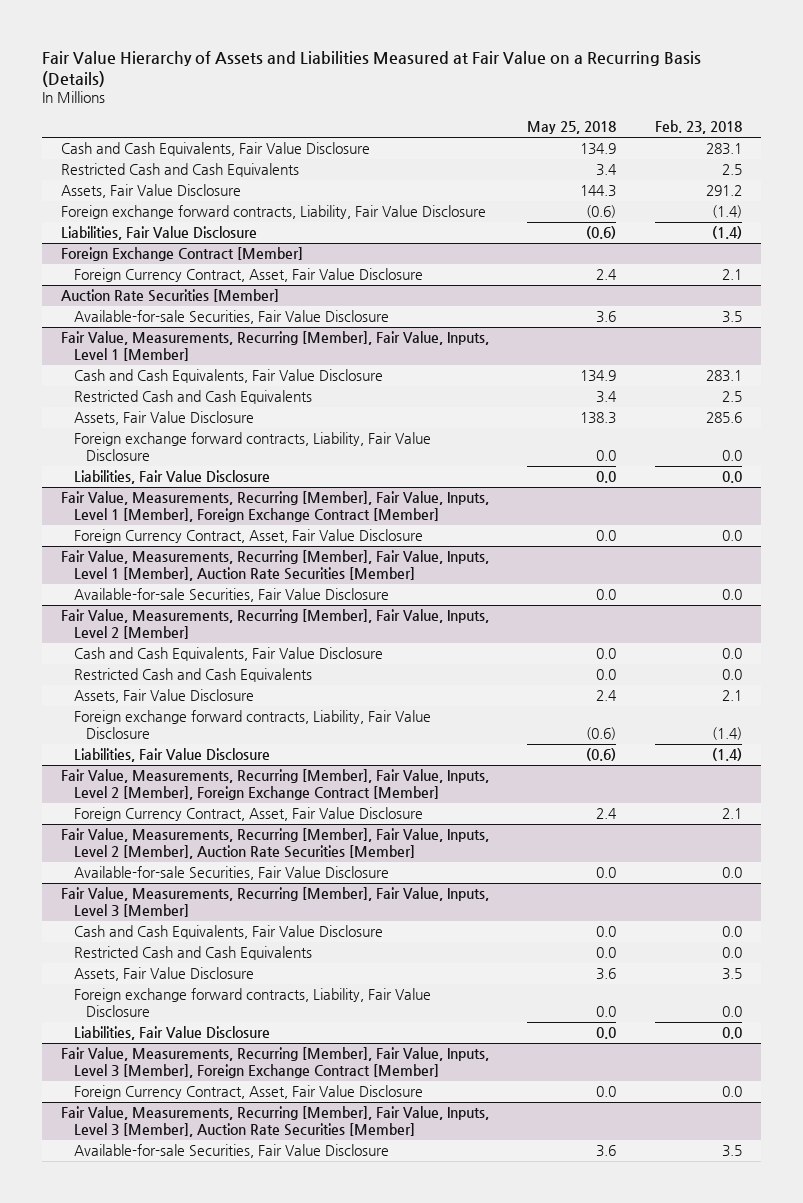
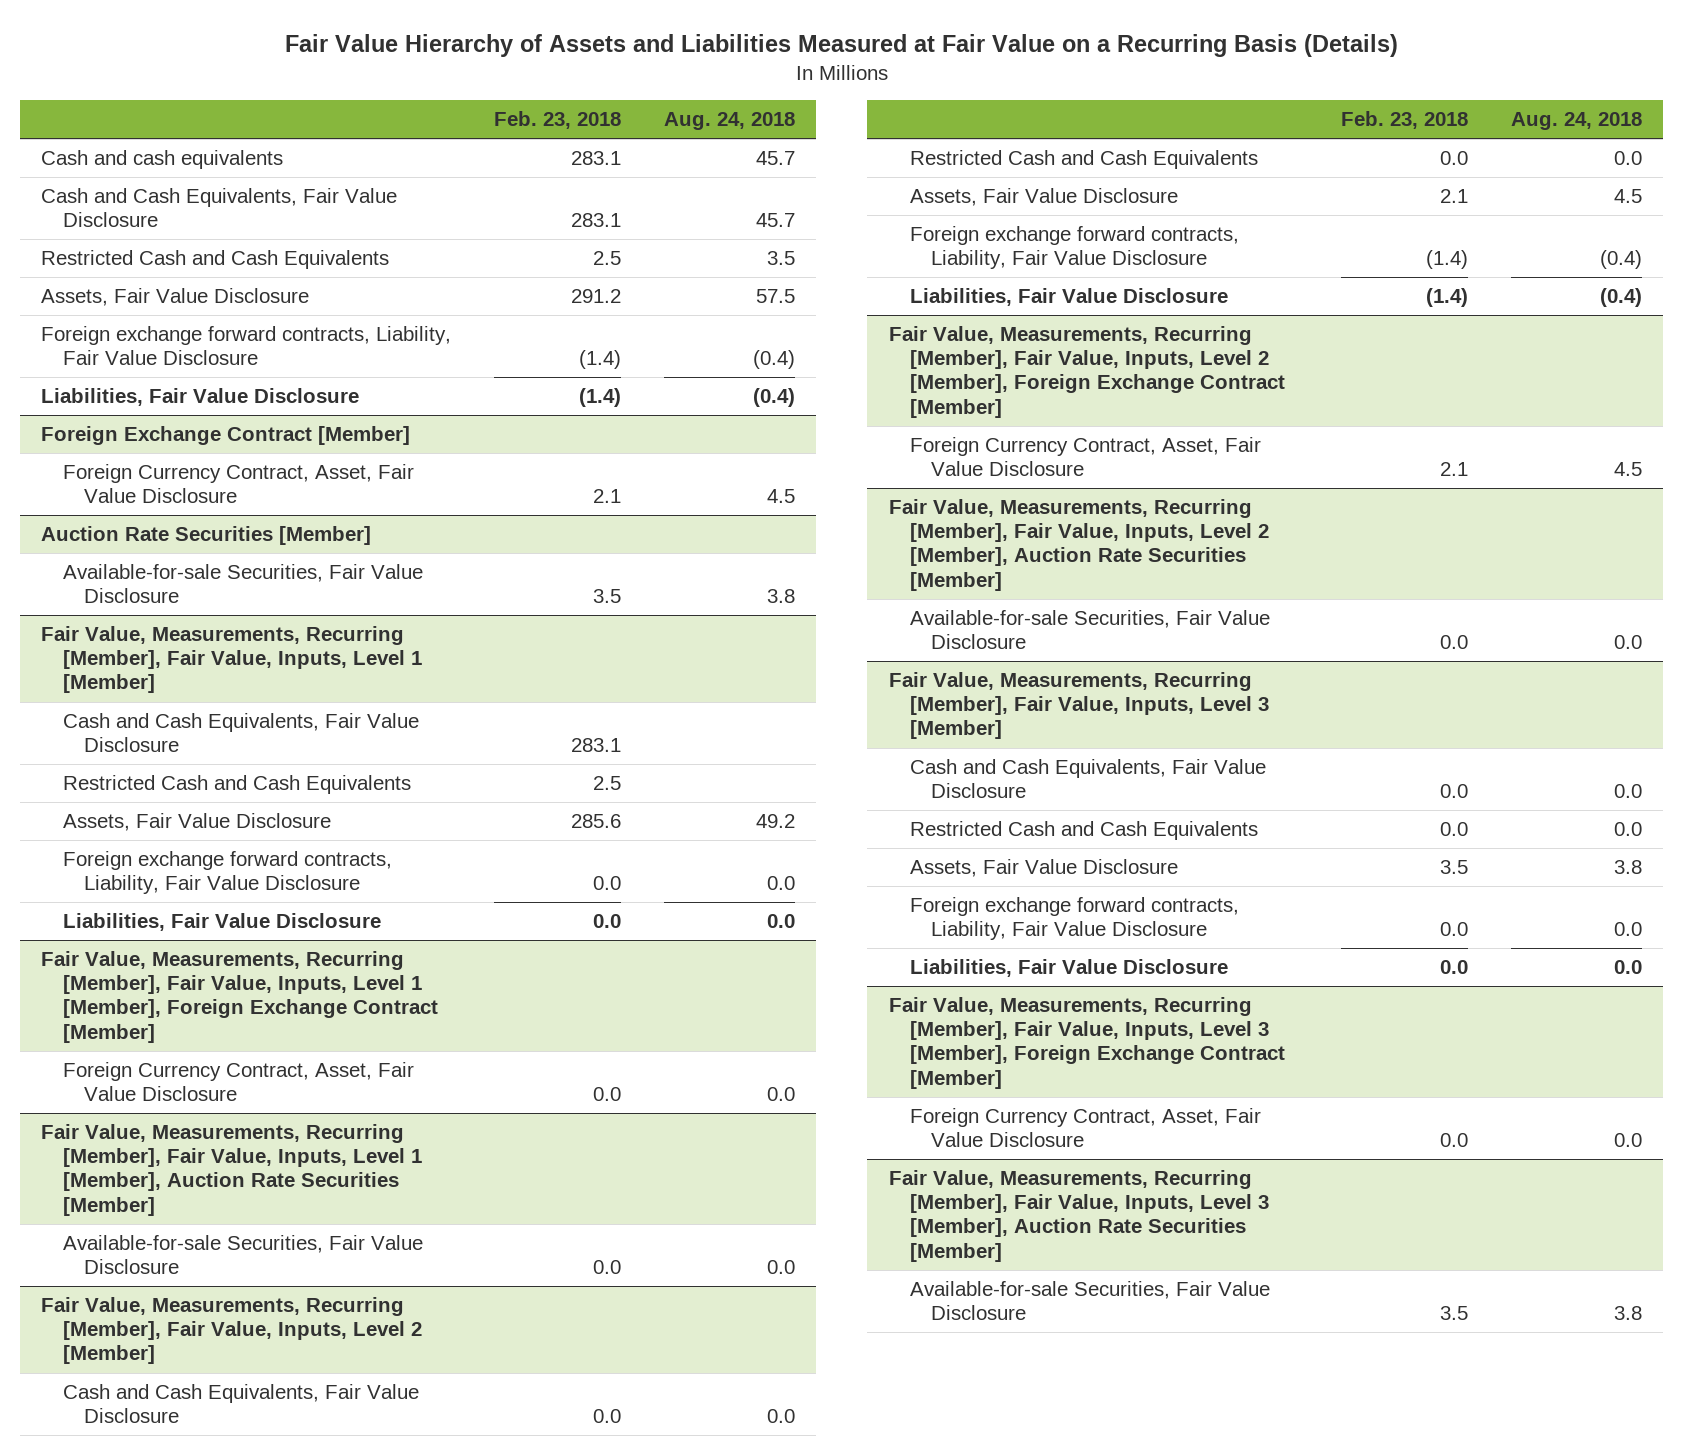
[527,121,617,135] May 25, 2018 -> none
none -> [663,112,795,131] Aug. 24, 2018
none -> [41,150,284,170] Cash and cash equivalents

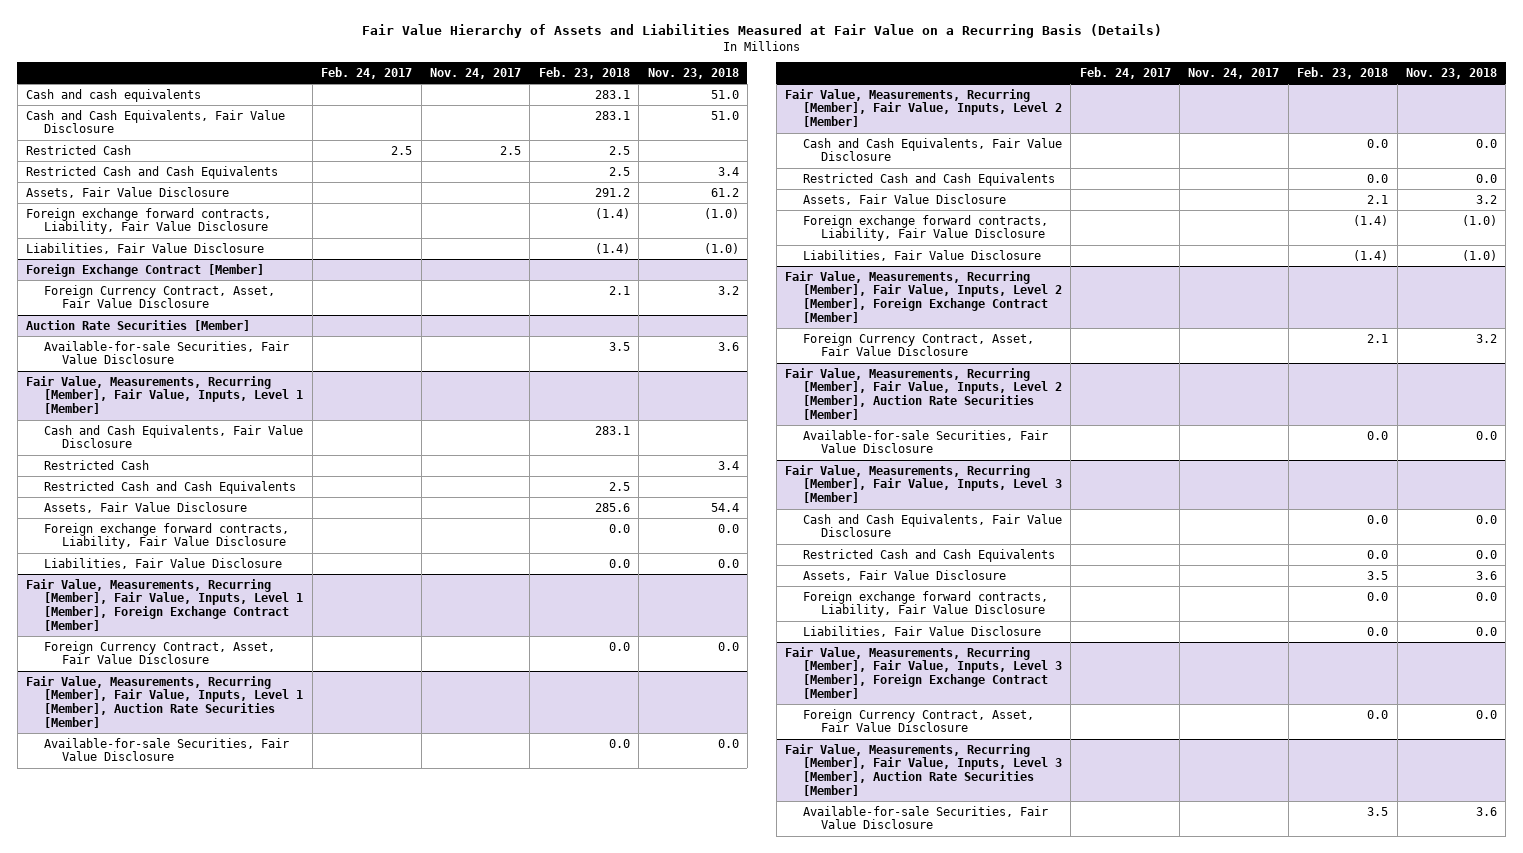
[663,112,795,131] Aug. 24, 2018 -> none
none -> [321,66,413,79] Feb. 24, 2017
none -> [429,67,521,79] Nov. 24, 2017
none -> [647,67,739,79] Nov. 23, 2018
none -> [26,144,132,155] Restricted Cash
none -> [44,459,150,470] Restricted Cash

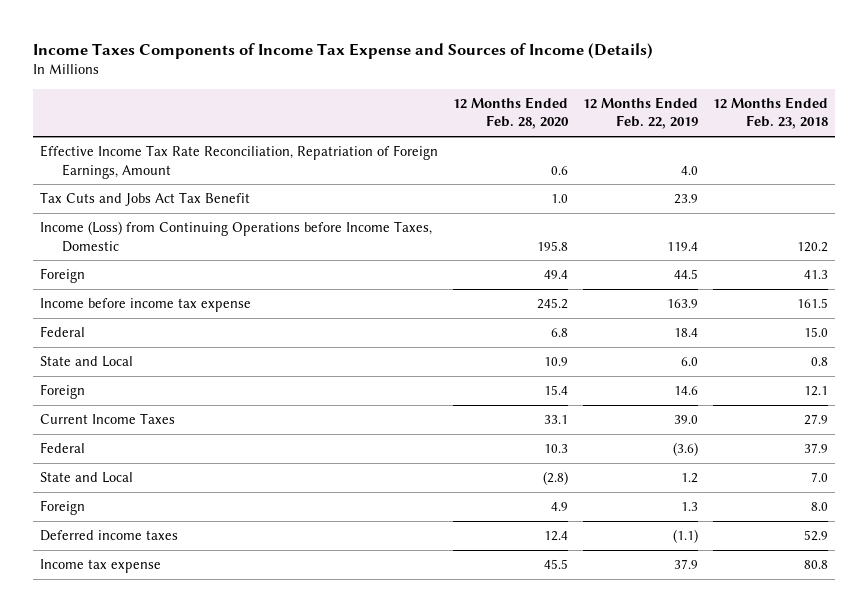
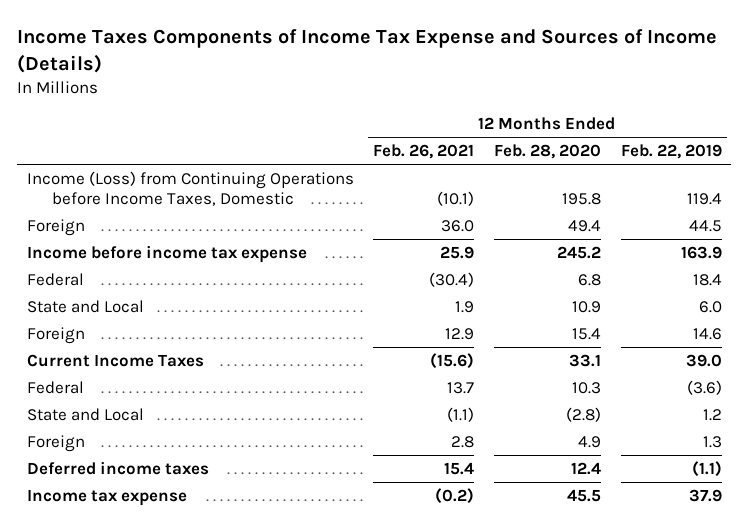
[712,96,828,130] 12 Months Ended Feb. 23, 2018 -> none
none -> [373,144,475,160] Feb. 26, 2021
[40,144,439,179] Effective Income Tax Rate Reconciliation, Repatriation of Foreign Earnings, Amount -> none
[40,191,251,206] Tax Cuts and Jobs Act Tax Benefit -> none

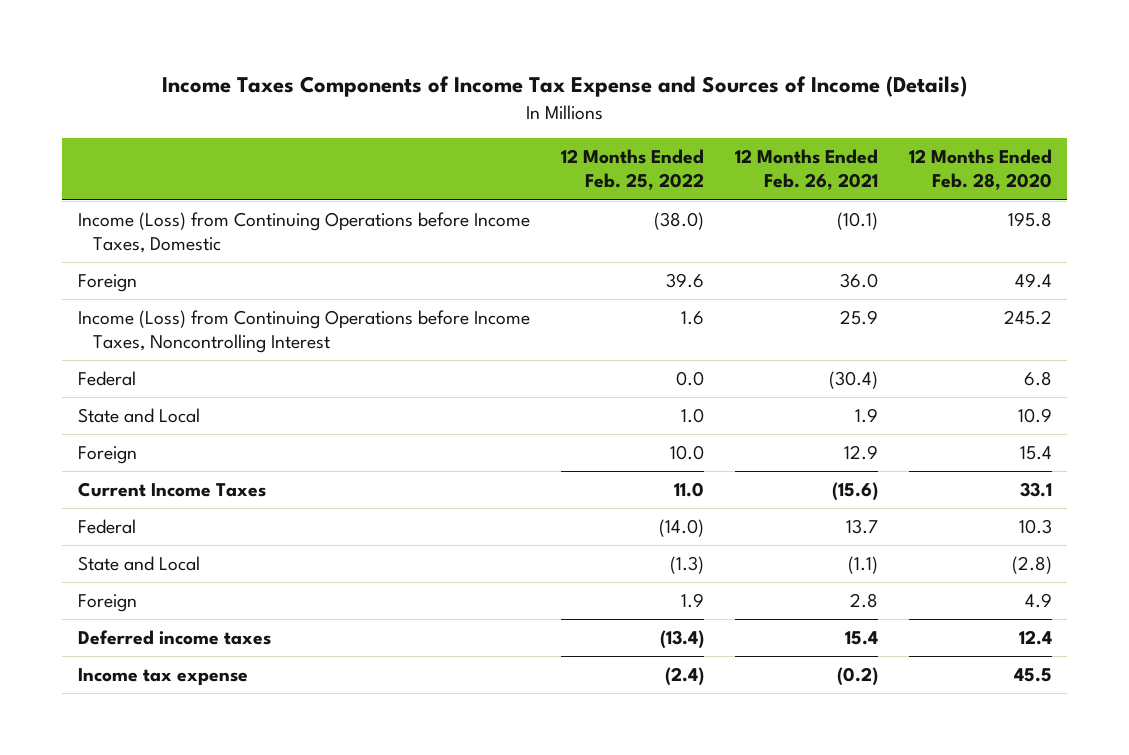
[620,144,722,160] Feb. 22, 2019 -> none
none -> [560,149,704,191] 12 Months Ended Feb. 25, 2022
[26,244,307,263] Income before income tax expense -> [77,309,530,354] Income (Loss) from Continuing Operations before Income Taxes, Noncontrolling Interest

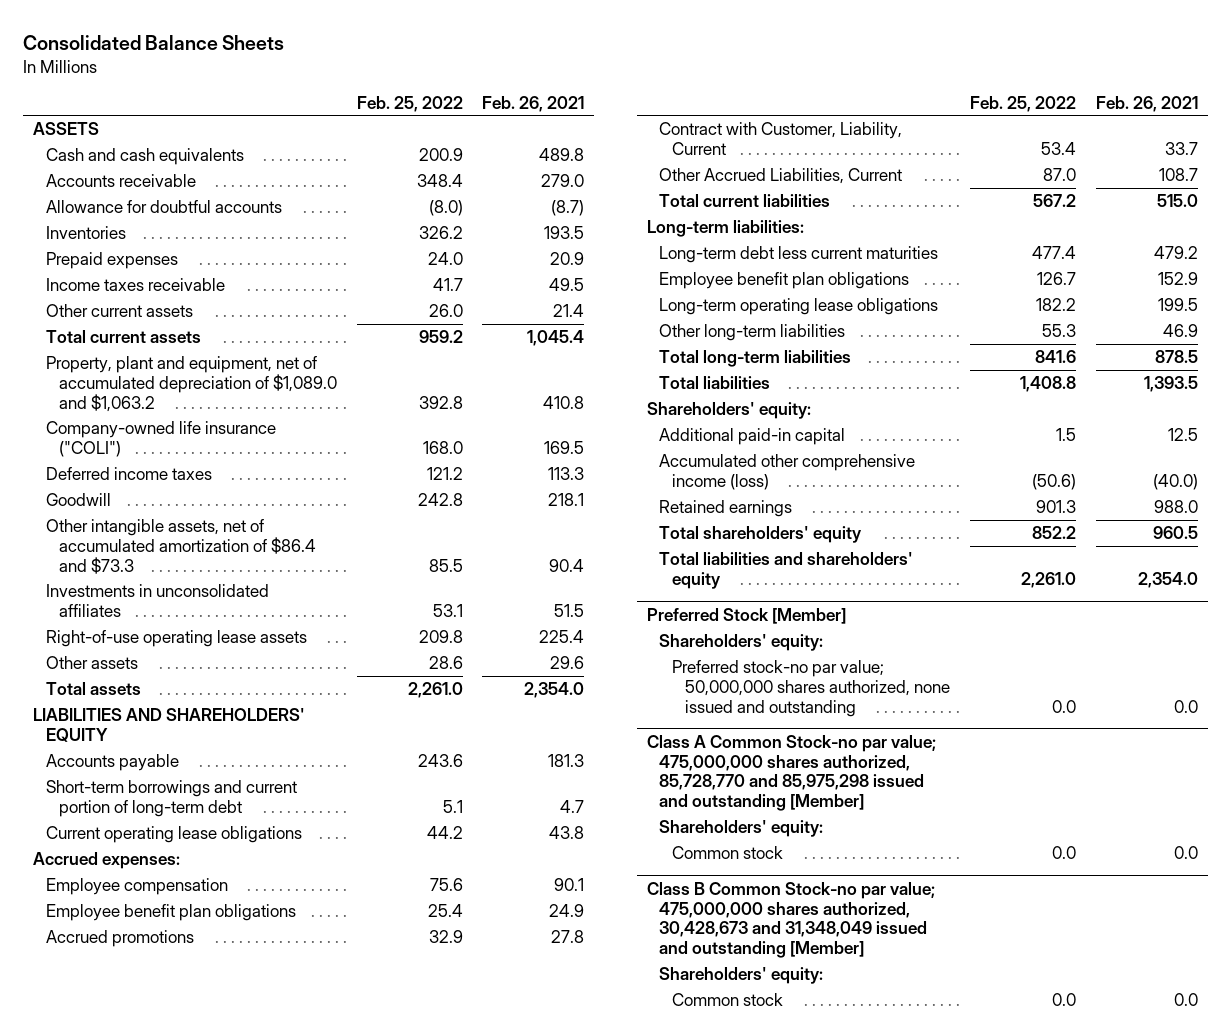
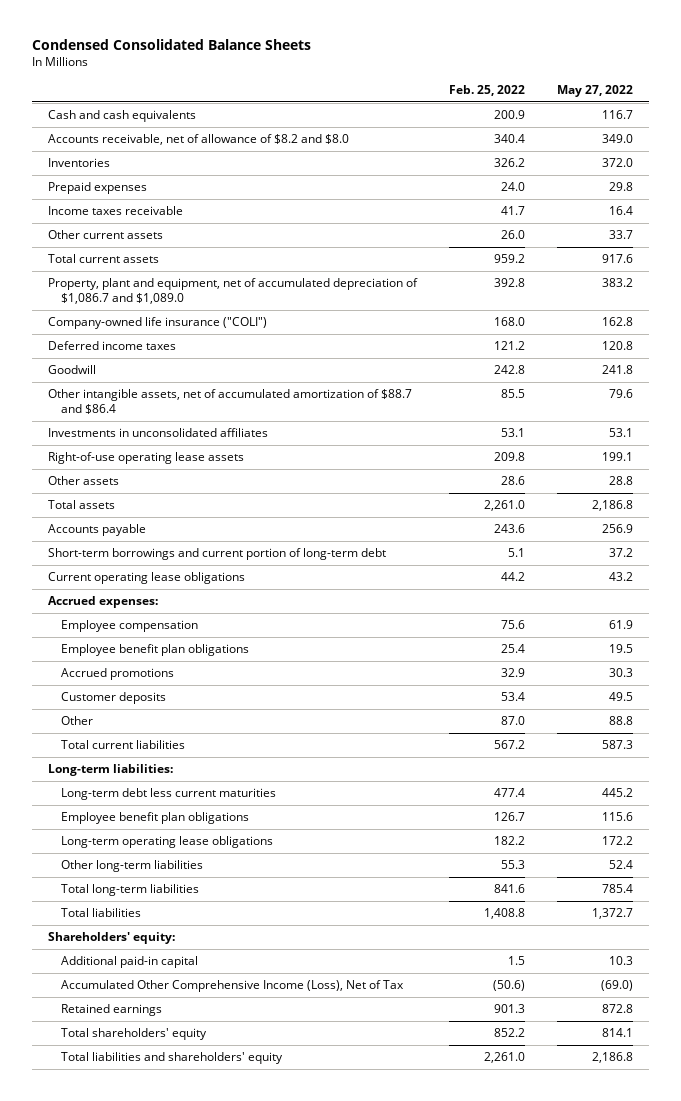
[23,34,285,50] Consolidated Balance Sheets -> [32,39,312,51] Condensed Consolidated Balance Sheets
[482,95,585,112] Feb. 26, 2021 -> none
none -> [557,85,634,98] May 27, 2022
[33,122,100,136] ASSETS -> none
[45,174,196,188] Accounts receivable -> none
[45,200,282,214] Allowance for doubtful accounts -> none
none -> [48,134,350,146] Accounts receivable, net of allowance of $8.2 and $8.0
[45,356,337,412] Property, plant and equipment, net of accumulated depreciation of $1,089.0 and $1,063.2 -> [48,278,419,305] Property, plant and equipment, net of accumulated depreciation of $1,086.7 and $1,089.0
[45,519,316,574] Other intangible assets, net of accumulated amortization of $86.4 and $73.3 -> [48,389,413,415] Other intangible assets, net of accumulated amortization of $88.7 and $86.4
[33,708,306,742] LIABILITIES AND SHAREHOLDERS' EQUITY -> none
[659,122,903,155] Contract with Customer, Liability, Current -> [60,692,166,705] Customer deposits
[659,168,903,185] Other Accrued Liabilities, Current -> [60,716,93,726] Other
[659,454,916,490] Accumulated other comprehensive income (loss) -> [60,980,404,993] Accumulated Other Comprehensive Income (Loss), Net of Tax
[646,608,846,625] Preferred Stock [Member] -> none
[659,634,824,652] Shareholders' equity: -> none
[672,660,950,717] Preferred stock-no par value; 50,000,000 shares authorized, none issued and outstanding -> none
[646,735,936,812] Class A Common Stock-no par value; 475,000,000 shares authorized, 85,728,770 and 85,975,298 issued and outstanding [Member] -> none
[659,820,824,838] Shareholders' equity: -> none
[672,846,784,860] Common stock -> none
[646,882,935,959] Class B Common Stock-no par value; 475,000,000 shares authorized, 30,428,673 and 31,348,049 issued and outstanding [Member] -> none
[659,967,824,985] Shareholders' equity: -> none
[672,993,784,1007] Common stock -> none

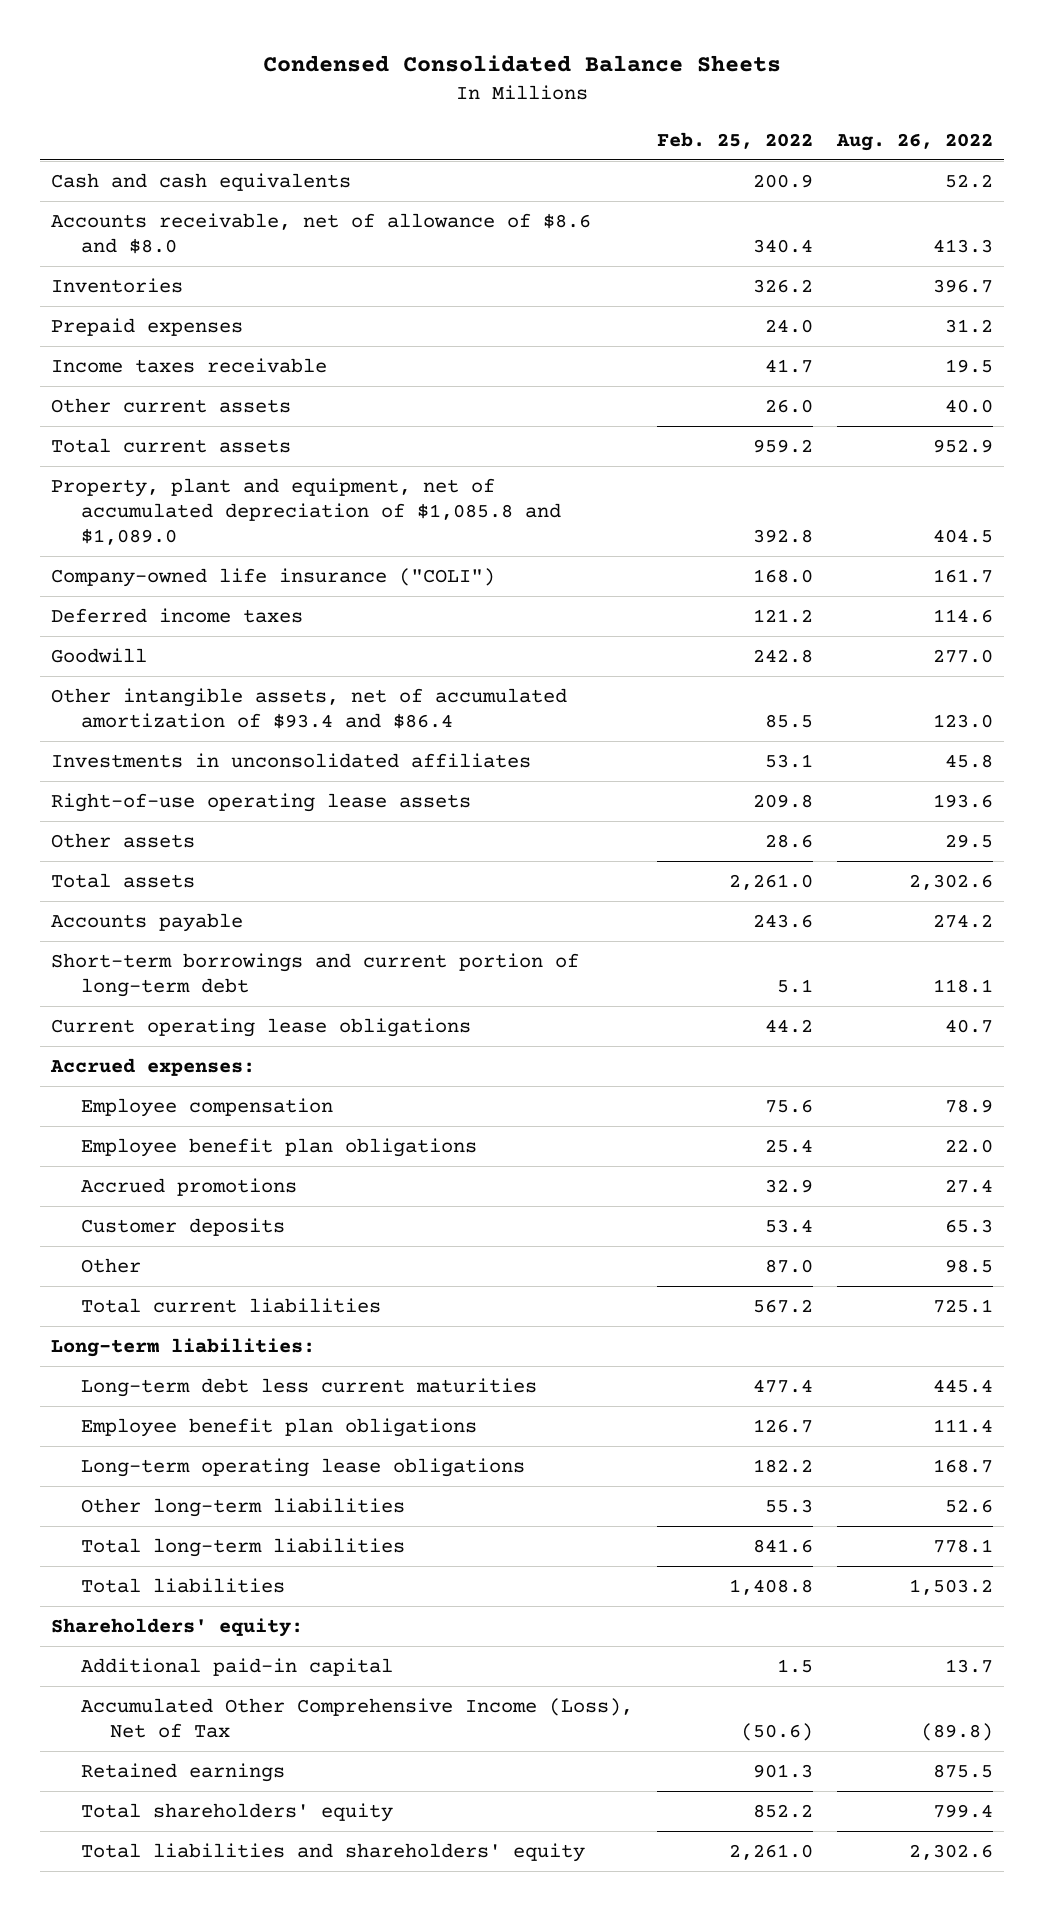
[557,85,634,98] May 27, 2022 -> none
none -> [835,132,993,151] Aug. 26, 2022
[48,134,350,146] Accounts receivable, net of allowance of $8.2 and $8.0 -> [51,212,592,255] Accounts receivable, net of allowance of $8.6 and $8.0
[48,278,419,305] Property, plant and equipment, net of accumulated depreciation of $1,086.7 and $1,089.0 -> [51,477,561,546] Property, plant and equipment, net of accumulated depreciation of $1,085.8 and $1,089.0
[48,389,413,415] Other intangible assets, net of accumulated amortization of $88.7 and $86.4 -> [51,687,568,730] Other intangible assets, net of accumulated amortization of $93.4 and $86.4

